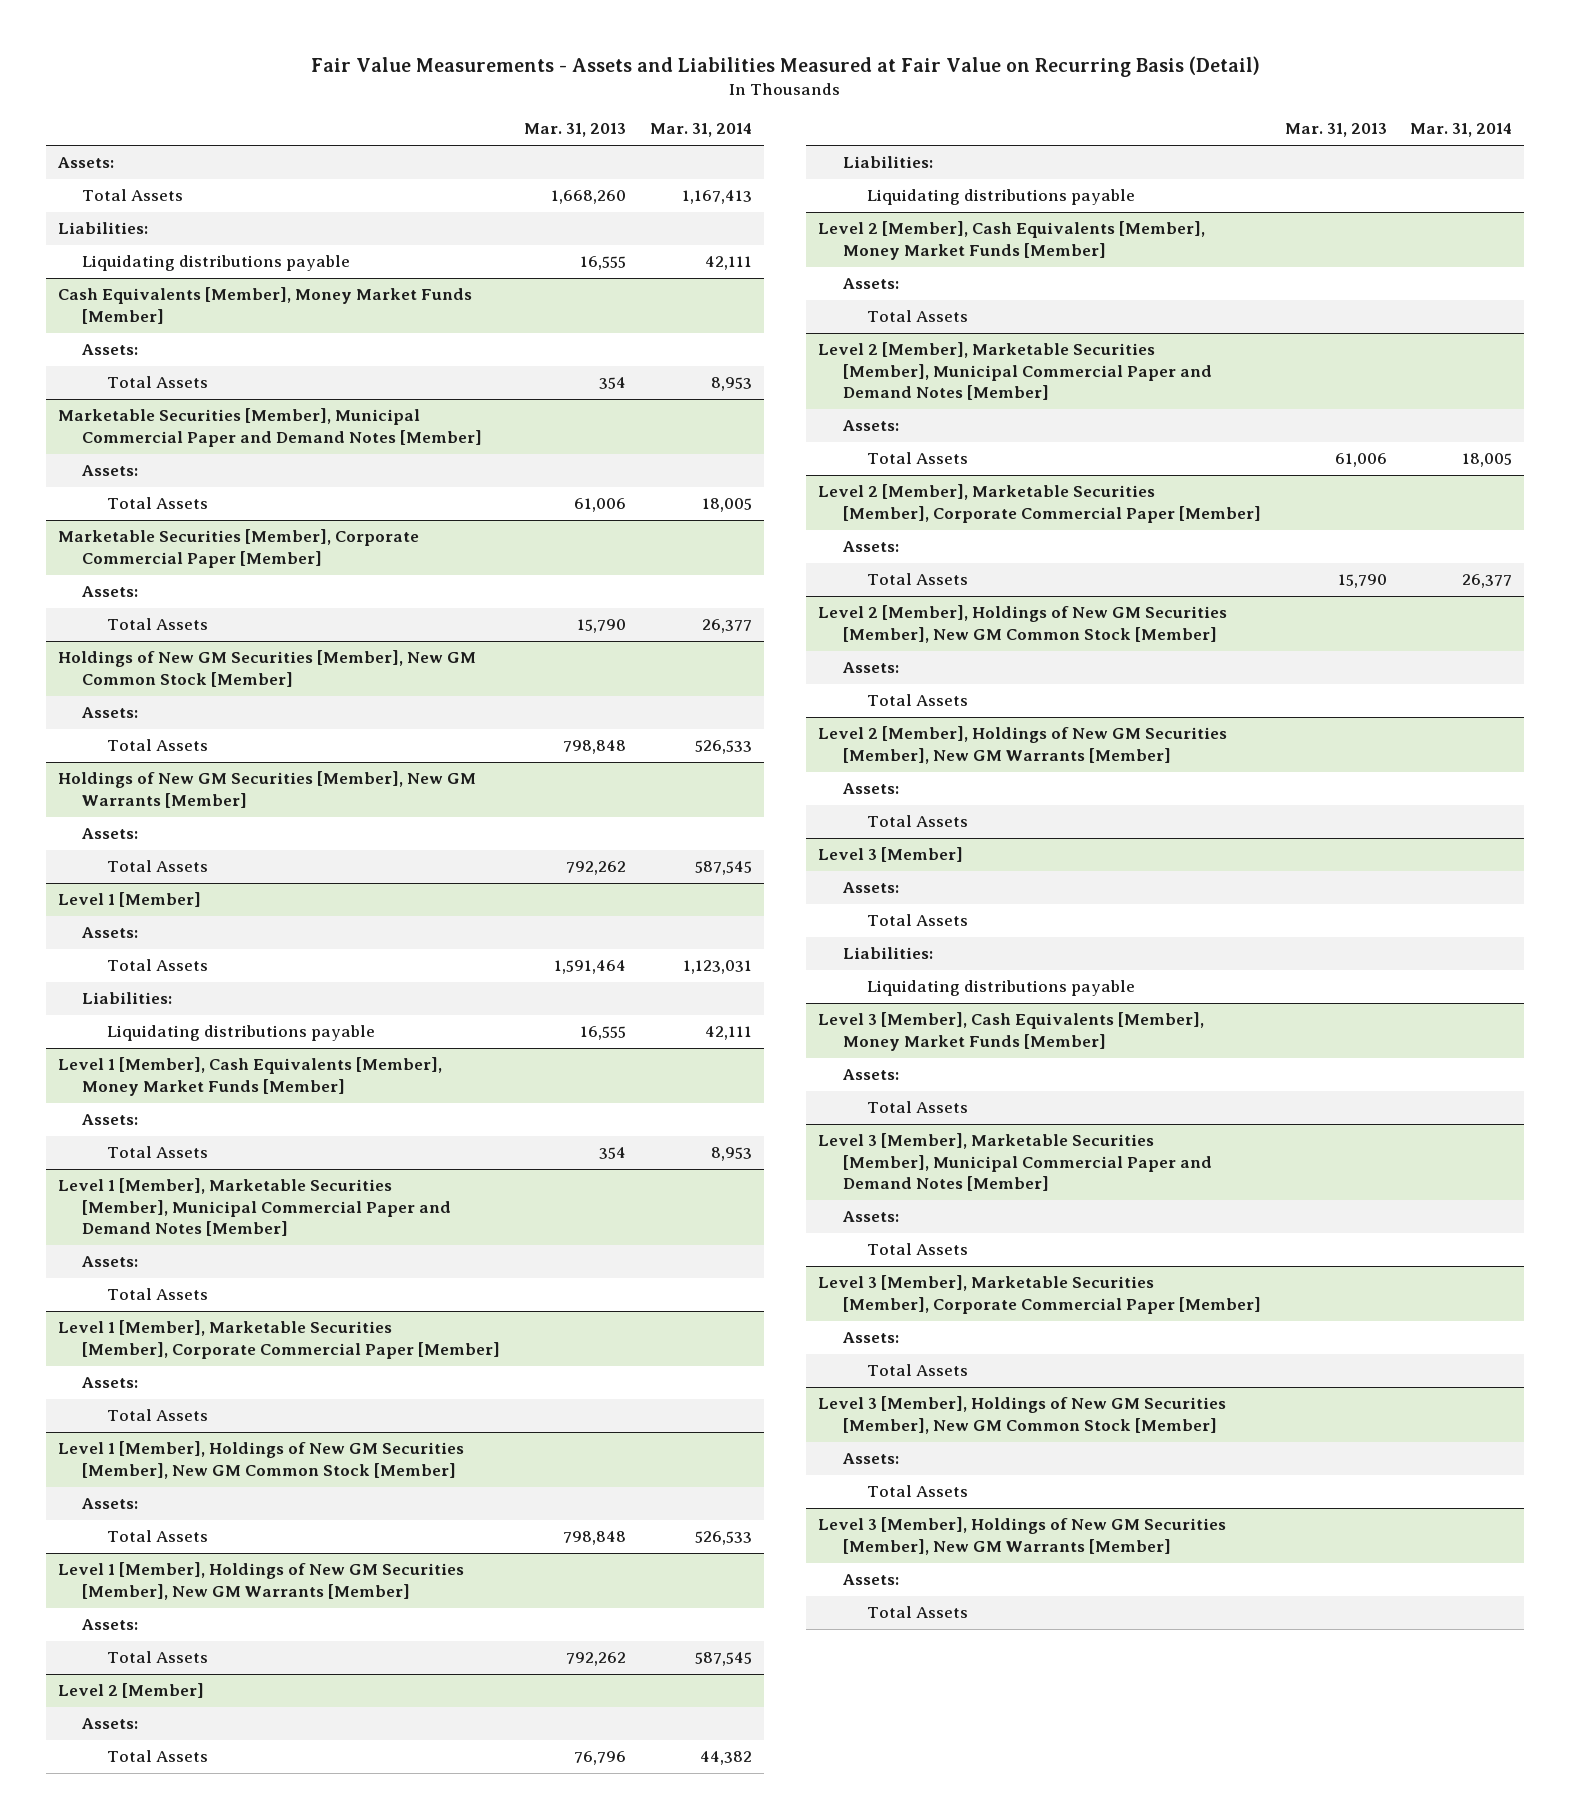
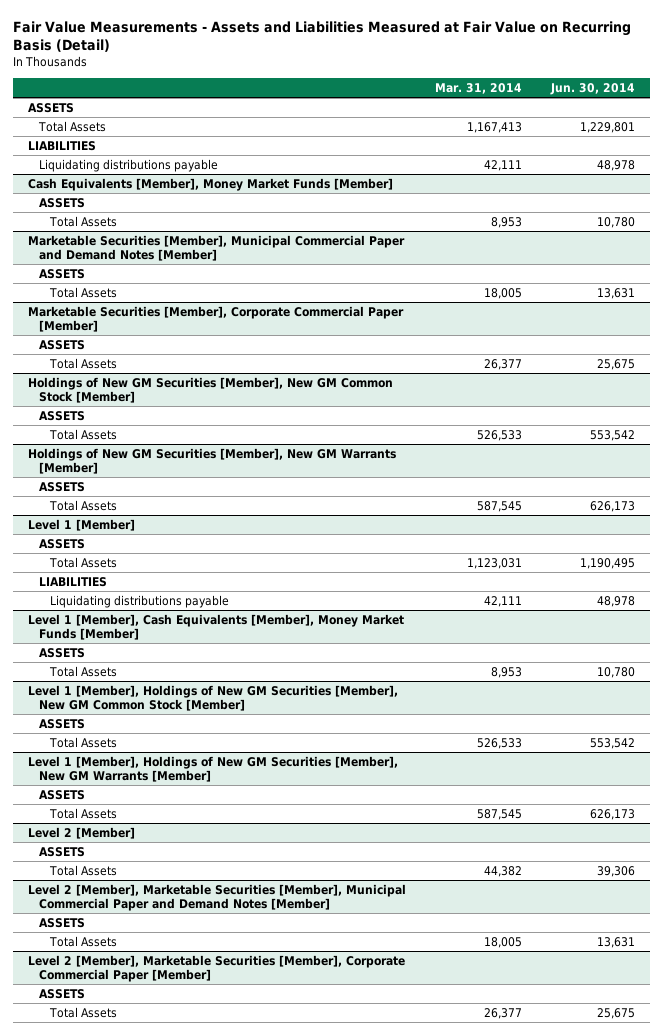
[524,123,627,138] Mar. 31, 2013 -> none
none -> [550,83,636,96] Jun. 30, 2014
[57,157,115,169] Assets: -> [27,102,74,113] ASSETS
[58,222,149,235] Liabilities: -> [27,140,96,151] LIABILITIES
[81,344,139,356] Assets: -> [39,197,86,208] ASSETS
[81,465,139,477] Assets: -> [39,268,86,279] ASSETS
[81,586,139,598] Assets: -> [39,339,86,350] ASSETS
[81,707,139,719] Assets: -> [39,410,86,421] ASSETS
[81,828,139,840] Assets: -> [39,481,86,492] ASSETS
[81,927,139,939] Assets: -> [39,538,86,549] ASSETS
[82,992,173,1005] Liabilities: -> [39,576,108,587] LIABILITIES
[81,1114,139,1126] Assets: -> [39,647,86,658] ASSETS
[58,1178,452,1237] Level 1 [Member], Marketable Securities [Member], Municipal Commercial Paper and Demand Notes [Member] -> none
[81,1256,139,1268] Assets: -> none
[106,1288,208,1301] Total Assets -> none
[58,1320,501,1359] Level 1 [Member], Marketable Securities [Member], Corporate Commercial Paper [Member] -> none
[81,1377,139,1389] Assets: -> none
[106,1409,208,1422] Total Assets -> none
[81,1498,139,1510] Assets: -> [39,718,86,729] ASSETS
[81,1619,139,1631] Assets: -> [39,789,86,800] ASSETS
[81,1718,139,1730] Assets: -> [39,846,86,857] ASSETS
[842,156,933,169] Liabilities: -> none
[867,189,1136,206] Liquidating distributions payable -> none
[818,221,1206,260] Level 2 [Member], Cash Equivalents [Member], Money Market Funds [Member] -> none
[841,278,899,290] Assets: -> none
[867,310,969,323] Total Assets -> none
[841,420,899,432] Assets: -> [39,917,86,928] ASSETS
[841,541,899,553] Assets: -> [39,988,86,999] ASSETS
[818,605,1228,643] Level 2 [Member], Holdings of New GM Securities [Member], New GM Common Stock [Member] -> none
[841,662,899,674] Assets: -> none
[867,694,969,707] Total Assets -> none
[818,726,1228,764] Level 2 [Member], Holdings of New GM Securities [Member], New GM Warrants [Member] -> none
[841,783,899,795] Assets: -> none
[867,815,969,828] Total Assets -> none
[818,847,964,863] Level 3 [Member] -> none
[841,882,899,894] Assets: -> none
[867,914,969,927] Total Assets -> none
[842,947,933,960] Liabilities: -> none
[867,980,1136,997] Liquidating distributions payable -> none
[818,1012,1205,1051] Level 3 [Member], Cash Equivalents [Member], Money Market Funds [Member] -> none
[841,1069,899,1081] Assets: -> none
[867,1101,969,1114] Total Assets -> none
[818,1133,1212,1192] Level 3 [Member], Marketable Securities [Member], Municipal Commercial Paper and Demand Notes [Member] -> none
[841,1211,899,1223] Assets: -> none
[867,1243,969,1256] Total Assets -> none
[818,1275,1261,1314] Level 3 [Member], Marketable Securities [Member], Corporate Commercial Paper [Member] -> none
[841,1332,899,1344] Assets: -> none
[867,1364,969,1377] Total Assets -> none
[818,1396,1227,1434] Level 3 [Member], Holdings of New GM Securities [Member], New GM Common Stock [Member] -> none
[841,1453,899,1465] Assets: -> none
[867,1485,969,1498] Total Assets -> none
[818,1517,1227,1555] Level 3 [Member], Holdings of New GM Securities [Member], New GM Warrants [Member] -> none
[841,1574,899,1586] Assets: -> none
[867,1606,969,1619] Total Assets -> none

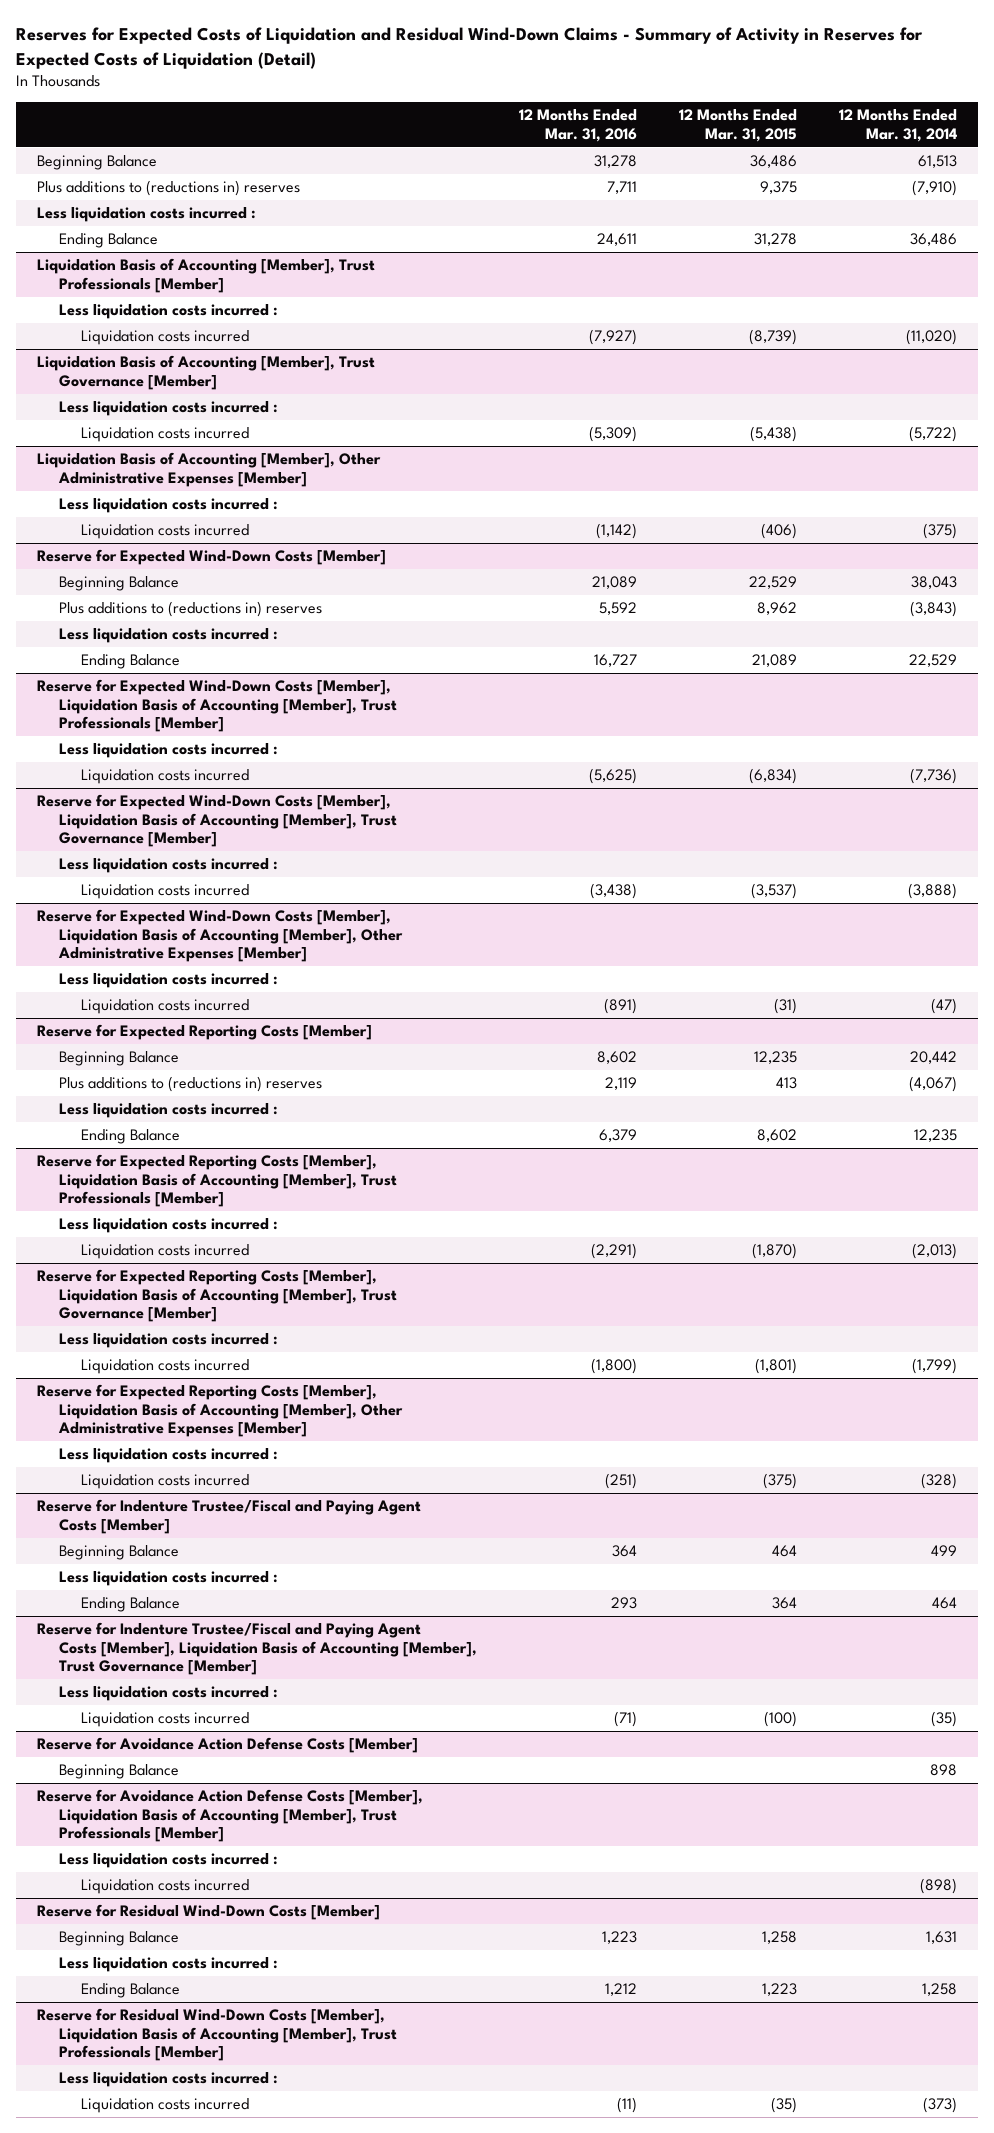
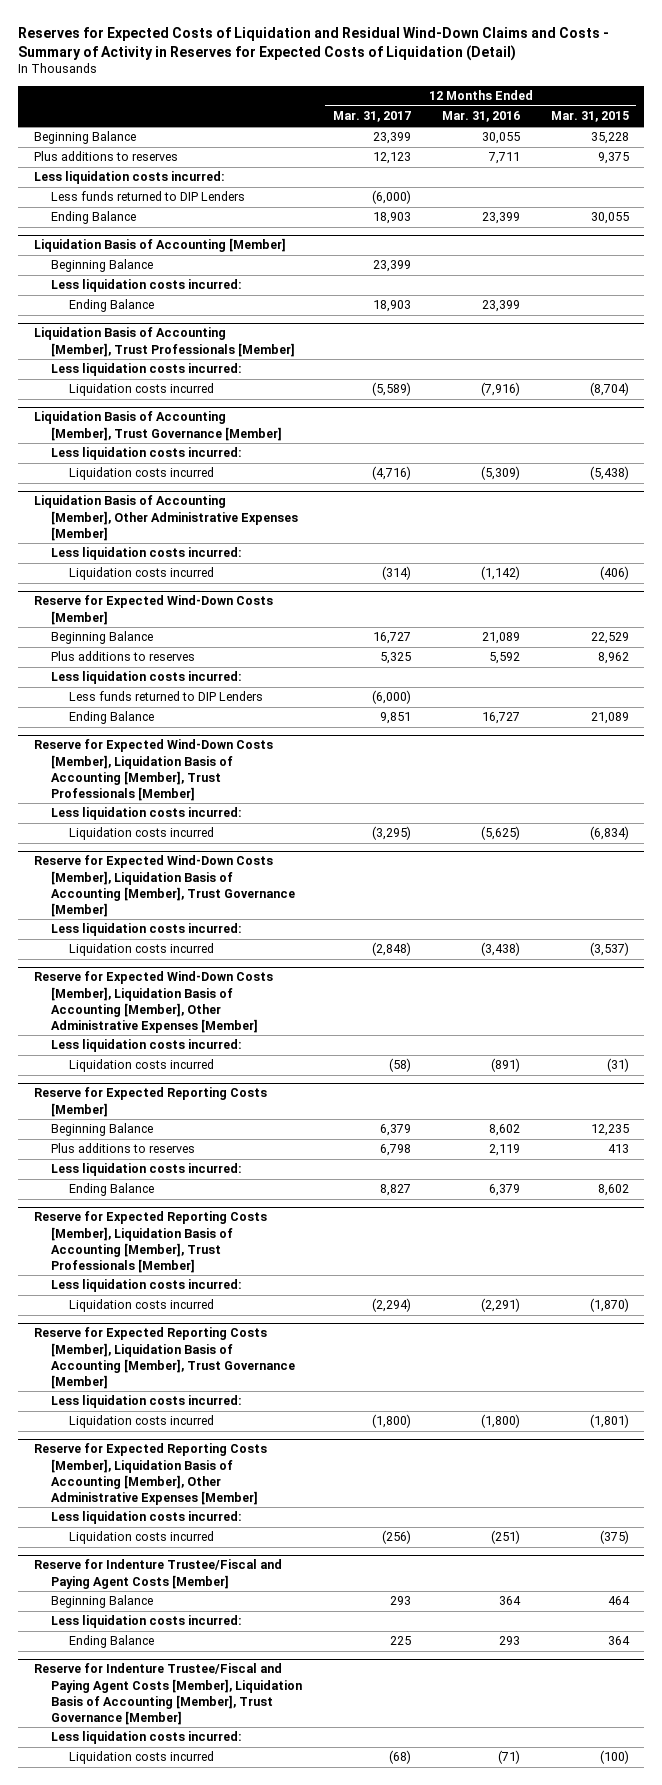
[15,27,923,69] Reserves for Expected Costs of Liquidation and Residual Wind-Down Claims - Summary of Activity in Reserves for Expected Costs of Liquidation (Detail) -> [18,26,610,61] Reserves for Expected Costs of Liquidation and Residual Wind-Down Claims and Costs - Summary of Activity in Reserves for Expected Costs of Liquidation (Detail)
[839,109,958,142] 12 Months Ended Mar. 31, 2014 -> none
none -> [333,111,412,123] Mar. 31, 2017
[594,155,638,169] 31,278 -> [481,132,520,145] 30,055
[750,155,798,169] 36,486 -> [590,132,629,145] 35,228
[36,180,300,197] Plus additions to (reductions in) reserves -> [33,151,178,162] Plus additions to reserves
[36,207,256,223] Less liquidation costs incurred : -> [33,171,225,185] Less liquidation costs incurred:
none -> [51,191,246,202] Less funds returned to DIP Lenders
[597,233,638,247] 24,611 -> [481,212,520,225] 23,399
[754,233,798,247] 31,278 -> [590,212,629,225] 30,055
none -> [33,238,286,253] Liquidation Basis of Accounting [Member]
none -> [51,259,154,273] Beginning Balance
none -> [51,279,243,293] Less liquidation costs incurred:
none -> [68,299,154,313] Ending Balance
[59,304,279,320] Less liquidation costs incurred : -> [51,363,243,377] Less liquidation costs incurred:
[589,329,638,346] (7,927) -> [480,382,520,397] (7,916)
[749,329,798,346] (8,739) -> [589,382,629,397] (8,704)
[59,401,279,417] Less liquidation costs incurred : -> [51,447,243,461] Less liquidation costs incurred:
[59,498,279,514] Less liquidation costs incurred : -> [51,547,243,561] Less liquidation costs incurred:
[59,601,323,618] Plus additions to (reductions in) reserves -> [51,651,196,662] Plus additions to reserves
[59,628,279,644] Less liquidation costs incurred : -> [51,671,243,685] Less liquidation costs incurred:
none -> [68,691,263,702] Less funds returned to DIP Lenders
[59,743,279,759] Less liquidation costs incurred : -> [51,807,243,821] Less liquidation costs incurred:
[59,858,279,874] Less liquidation costs incurred : -> [51,923,243,937] Less liquidation costs incurred:
[59,973,279,989] Less liquidation costs incurred : -> [51,1039,243,1053] Less liquidation costs incurred:
[59,1076,323,1093] Plus additions to (reductions in) reserves -> [51,1143,196,1154] Plus additions to reserves
[59,1103,279,1119] Less liquidation costs incurred : -> [51,1163,243,1177] Less liquidation costs incurred:
[59,1218,279,1234] Less liquidation costs incurred : -> [51,1279,243,1293] Less liquidation costs incurred:
[59,1333,279,1349] Less liquidation costs incurred : -> [51,1395,243,1409] Less liquidation costs incurred:
[59,1448,279,1464] Less liquidation costs incurred : -> [51,1511,243,1525] Less liquidation costs incurred:
[59,1571,279,1587] Less liquidation costs incurred : -> [51,1615,243,1629] Less liquidation costs incurred:
[59,1686,279,1702] Less liquidation costs incurred : -> [51,1731,243,1745] Less liquidation costs incurred:
[36,1737,418,1754] Reserve for Avoidance Action Defense Costs [Member] -> none
[59,1764,180,1780] Beginning Balance -> none
[36,1789,423,1843] Reserve for Avoidance Action Defense Costs [Member], Liquidation Basis of Accounting [Member], Trust Professionals [Member] -> none
[59,1853,279,1869] Less liquidation costs incurred : -> none
[81,1879,250,1895] Liquidation costs incurred -> none
[36,1904,380,1921] Reserve for Residual Wind-Down Costs [Member] -> none
[59,1931,180,1947] Beginning Balance -> none
[59,1957,279,1973] Less liquidation costs incurred : -> none
[81,1983,181,1999] Ending Balance -> none
[36,2008,398,2062] Reserve for Residual Wind-Down Costs [Member], Liquidation Basis of Accounting [Member], Trust Professionals [Member] -> none
[59,2072,279,2088] Less liquidation costs incurred : -> none
[81,2098,250,2114] Liquidation costs incurred -> none

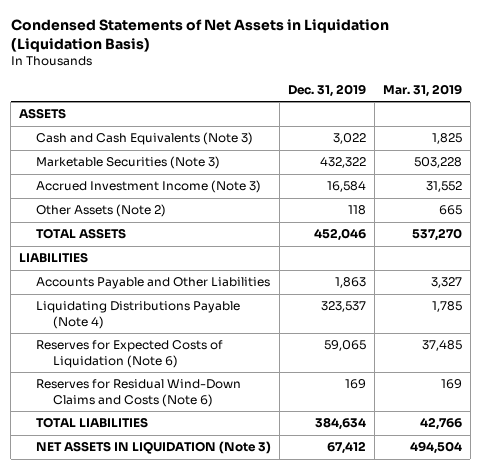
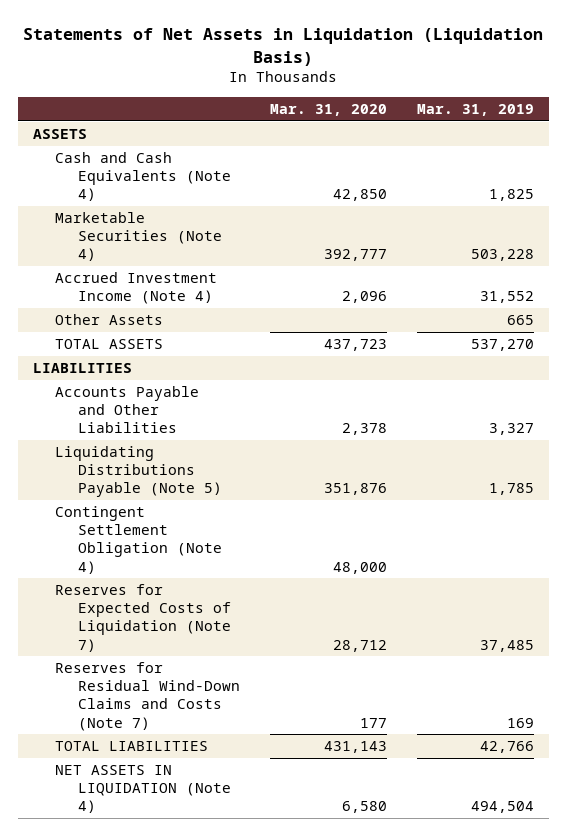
[10,18,389,52] Condensed Statements of Net Assets in Liquidation (Liquidation Basis) -> [23,28,544,66] Statements of Net Assets in Liquidation (Liquidation Basis)
[287,83,366,97] Dec. 31, 2019 -> none
none -> [270,104,388,117] Mar. 31, 2020
[36,132,254,146] Cash and Cash Equivalents (Note 3) -> [55,152,232,202] Cash and Cash Equivalents (Note 4)
[36,156,221,170] Marketable Securities (Note 3) -> [55,212,223,262] Marketable Securities (Note 4)
[36,180,262,194] Accrued Investment Income (Note 3) -> [55,272,218,305] Accrued Investment Income (Note 4)
[36,204,167,218] Other Assets (Note 2) -> [55,314,164,326] Other Assets
[36,301,241,329] Liquidating Distributions Payable (Note 4) -> [55,446,223,498] Liquidating Distributions Payable (Note 5)
none -> [55,506,223,574] Contingent Settlement Obligation (Note 4)
[36,340,224,368] Reserves for Expected Costs of Liquidation (Note 6) -> [55,584,232,652] Reserves for Expected Costs of Liquidation (Note 7)
[36,379,242,407] Reserves for Residual Wind-Down Claims and Costs (Note 6) -> [55,662,241,731] Reserves for Residual Wind-Down Claims and Costs (Note 7)
[36,441,272,455] NET ASSETS IN LIQUIDATION (Note 3) -> [55,765,232,814] NET ASSETS IN LIQUIDATION (Note 4)

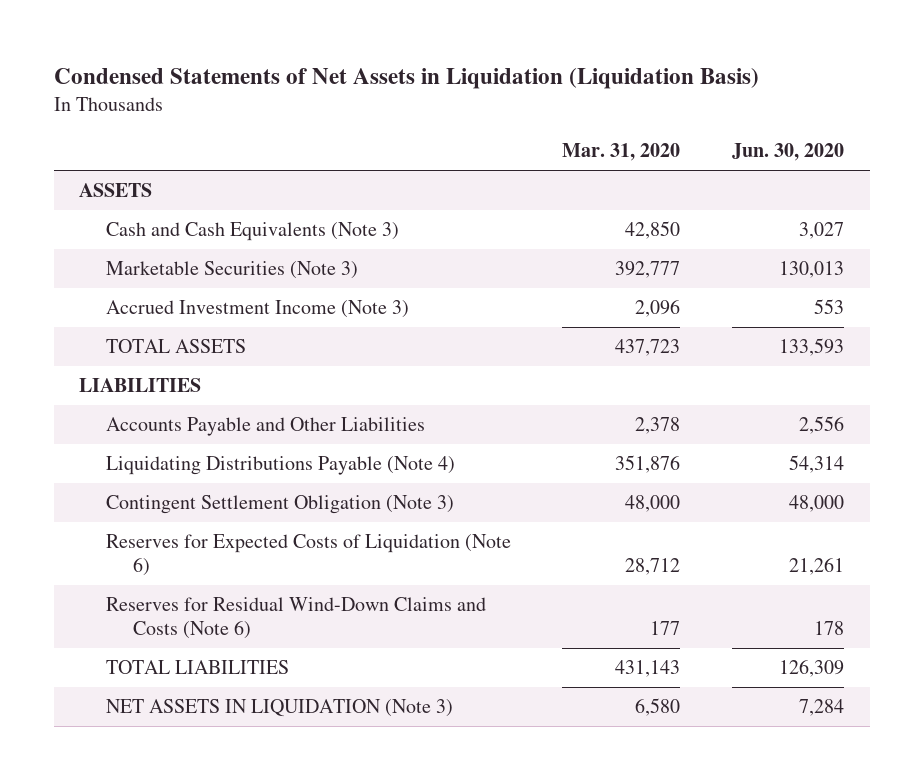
[23,28,544,66] Statements of Net Assets in Liquidation (Liquidation Basis) -> [53,68,759,90] Condensed Statements of Net Assets in Liquidation (Liquidation Basis)
[417,104,535,117] Mar. 31, 2019 -> none
none -> [731,143,844,162] Jun. 30, 2020
[55,314,164,326] Other Assets -> none
[55,152,232,202] Cash and Cash Equivalents (Note 4) -> [106,222,400,242] Cash and Cash Equivalents (Note 3)
[55,212,223,262] Marketable Securities (Note 4) -> [106,261,359,280] Marketable Securities (Note 3)
[55,272,218,305] Accrued Investment Income (Note 4) -> [106,300,410,319] Accrued Investment Income (Note 3)
[55,446,223,498] Liquidating Distributions Payable (Note 5) -> [106,456,456,476] Liquidating Distributions Payable (Note 4)
[55,506,223,574] Contingent Settlement Obligation (Note 4) -> [106,495,455,515] Contingent Settlement Obligation (Note 3)
[55,584,232,652] Reserves for Expected Costs of Liquidation (Note 7) -> [106,534,512,576] Reserves for Expected Costs of Liquidation (Note 6)
[55,662,241,731] Reserves for Residual Wind-Down Claims and Costs (Note 7) -> [106,597,487,639] Reserves for Residual Wind-Down Claims and Costs (Note 6)
[55,765,232,814] NET ASSETS IN LIQUIDATION (Note 4) -> [106,699,454,718] NET ASSETS IN LIQUIDATION (Note 3)

